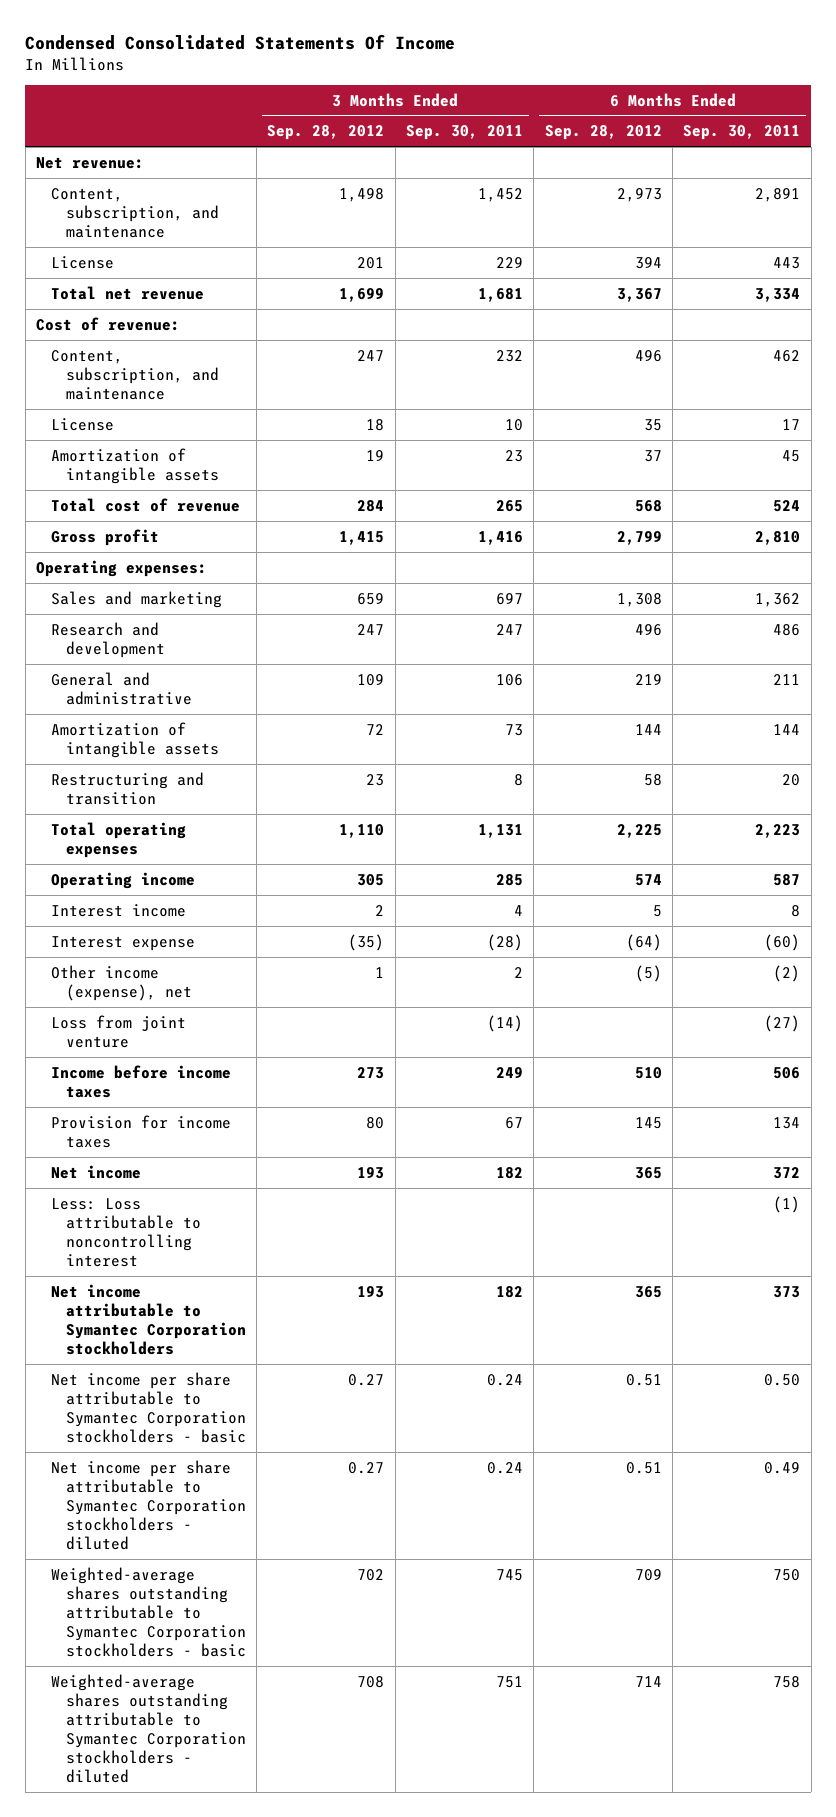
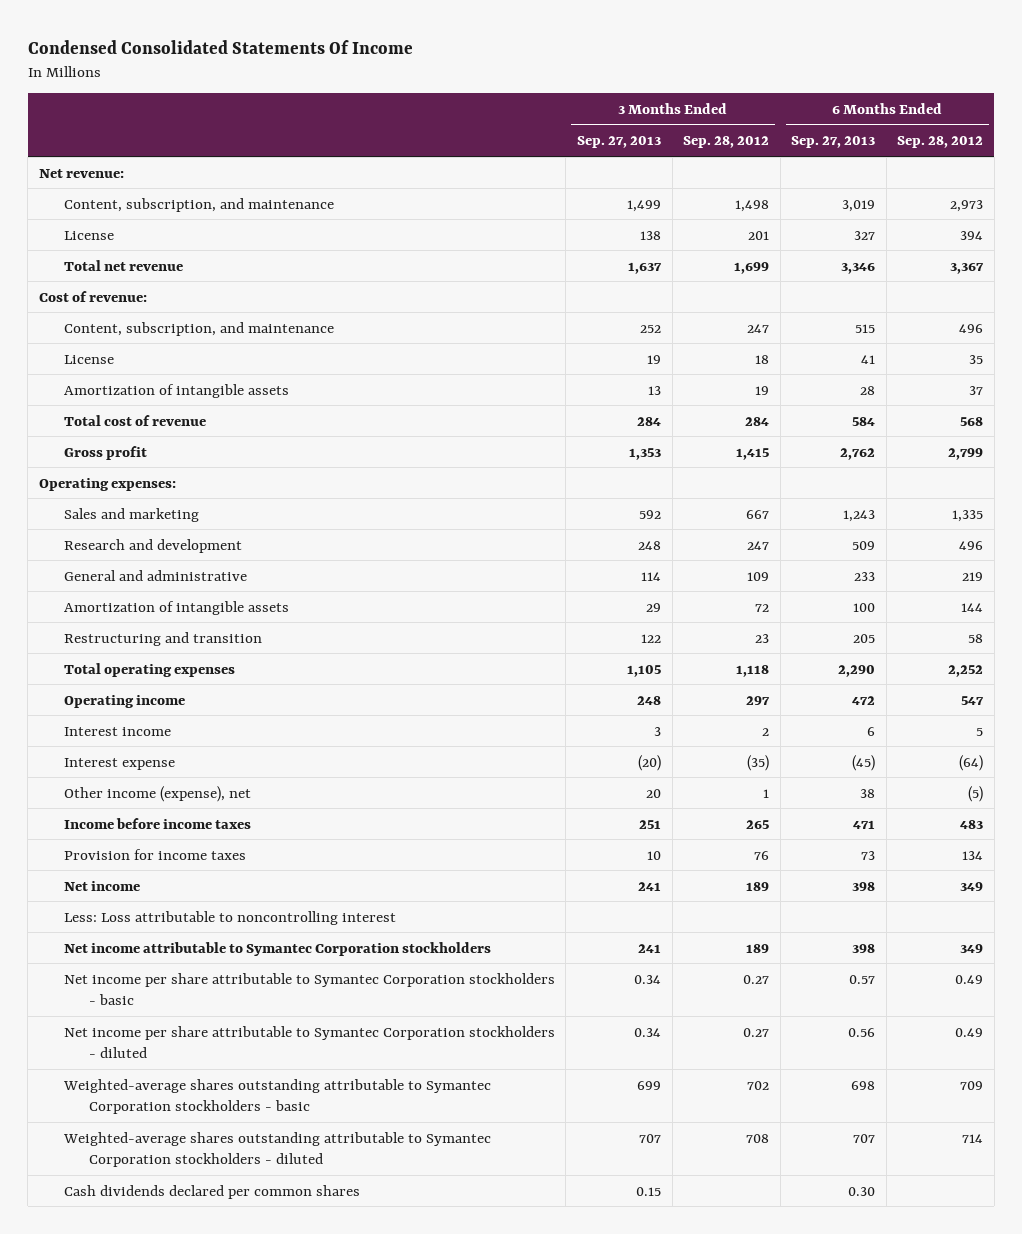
[406,125,524,141] Sep. 30, 2011 -> none
[683,125,801,141] Sep. 30, 2011 -> none
none -> [577,136,662,149] Sep. 27, 2013
none -> [791,136,876,149] Sep. 27, 2013
[357,592,385,605] 659 -> [746,509,770,519] 667
[616,592,662,607] 1,308 -> [952,509,984,522] 1,335
[339,823,385,838] 1,110 -> [736,664,770,677] 1,118
[616,823,662,838] 2,225 -> [948,664,984,677] 2,252
[357,873,385,886] 305 -> [746,695,771,705] 297
[634,873,662,886] 574 -> [961,695,985,705] 547
[50,1014,186,1048] Loss from joint venture -> none
[357,1066,385,1079] 273 -> [746,819,770,829] 265
[634,1066,662,1079] 510 -> [960,819,984,829] 483
[366,1116,385,1129] 80 -> [754,850,770,860] 76
[634,1116,662,1129] 145 -> [962,850,984,860] 134
[357,1166,385,1179] 193 -> [746,881,770,891] 189
[634,1166,662,1179] 365 -> [960,881,984,891] 349
[357,1285,385,1298] 193 -> [746,943,770,953] 189
[634,1285,662,1298] 365 -> [960,943,984,953] 349
[625,1373,662,1386] 0.51 -> [955,974,984,984] 0.49
[625,1461,662,1474] 0.51 -> [955,1027,984,1037] 0.49
none -> [63,1184,360,1199] Cash dividends declared per common shares

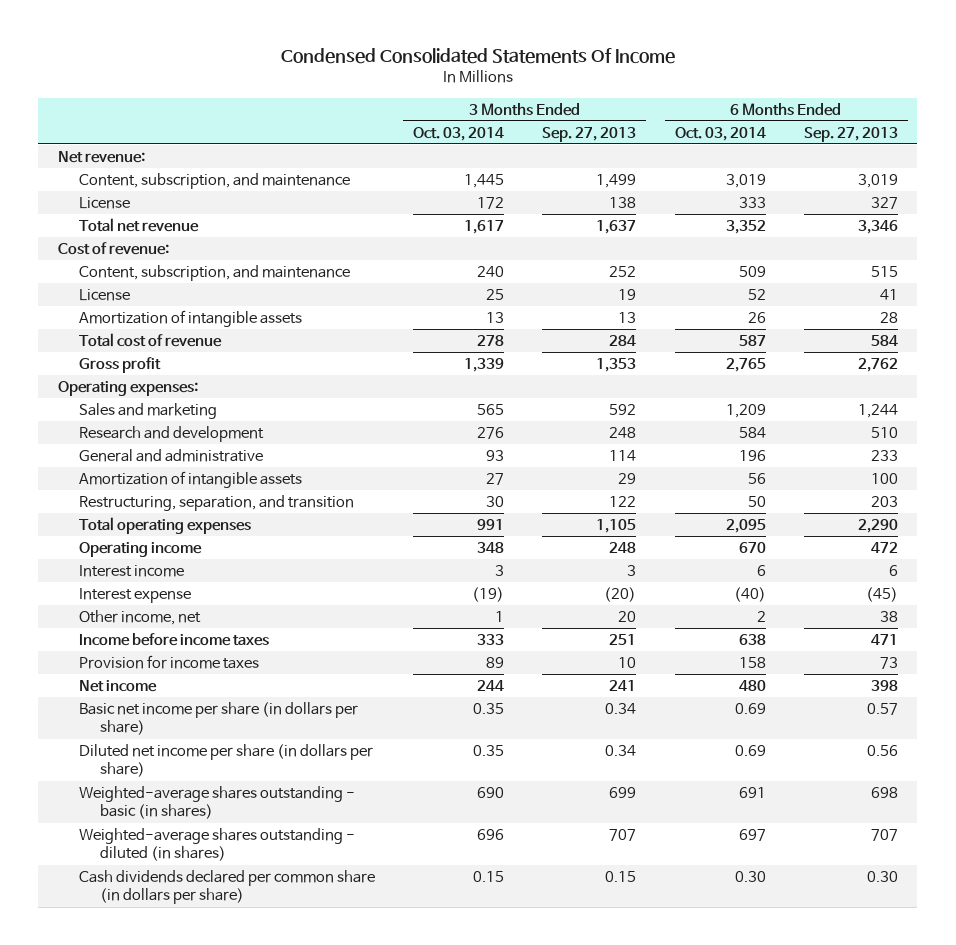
[683,136,770,149] Sep. 28, 2012 -> none
[897,136,984,149] Sep. 28, 2012 -> none
none -> [413,126,505,141] Oct. 03, 2014
none -> [674,126,766,141] Oct. 03, 2014
[843,509,876,522] 1,243 -> [858,404,899,419] 1,244
[852,540,876,550] 509 -> [871,427,899,439] 510
[63,631,262,646] Restructuring and transition -> [78,495,354,512] Restructuring, separation, and transition
[853,633,876,643] 205 -> [871,496,899,508] 203
[63,785,251,802] Other income (expense), net -> [78,610,201,626] Other income, net
[63,910,396,925] Less: Loss attributable to noncontrolling interest -> none
[63,941,491,956] Net income attributable to Symantec Corporation stockholders -> none
[63,972,555,1006] Net income per share attributable to Symantec Corporation stockholders - basic -> [78,702,358,736] Basic net income per share (in dollars per share)
[63,1025,555,1059] Net income per share attributable to Symantec Corporation stockholders - diluted -> [78,744,373,778] Diluted net income per share (in dollars per share)
[62,1078,491,1115] Weighted-average shares outstanding attributable to Symantec Corporation stockholders - basic -> [78,786,355,820] Weighted-average shares outstanding - basic (in shares)
[62,1131,491,1168] Weighted-average shares outstanding attributable to Symantec Corporation stockholders - diluted -> [78,828,355,862] Weighted-average shares outstanding - diluted (in shares)
[63,1184,360,1199] Cash dividends declared per common shares -> [78,870,375,905] Cash dividends declared per common share (in dollars per share)

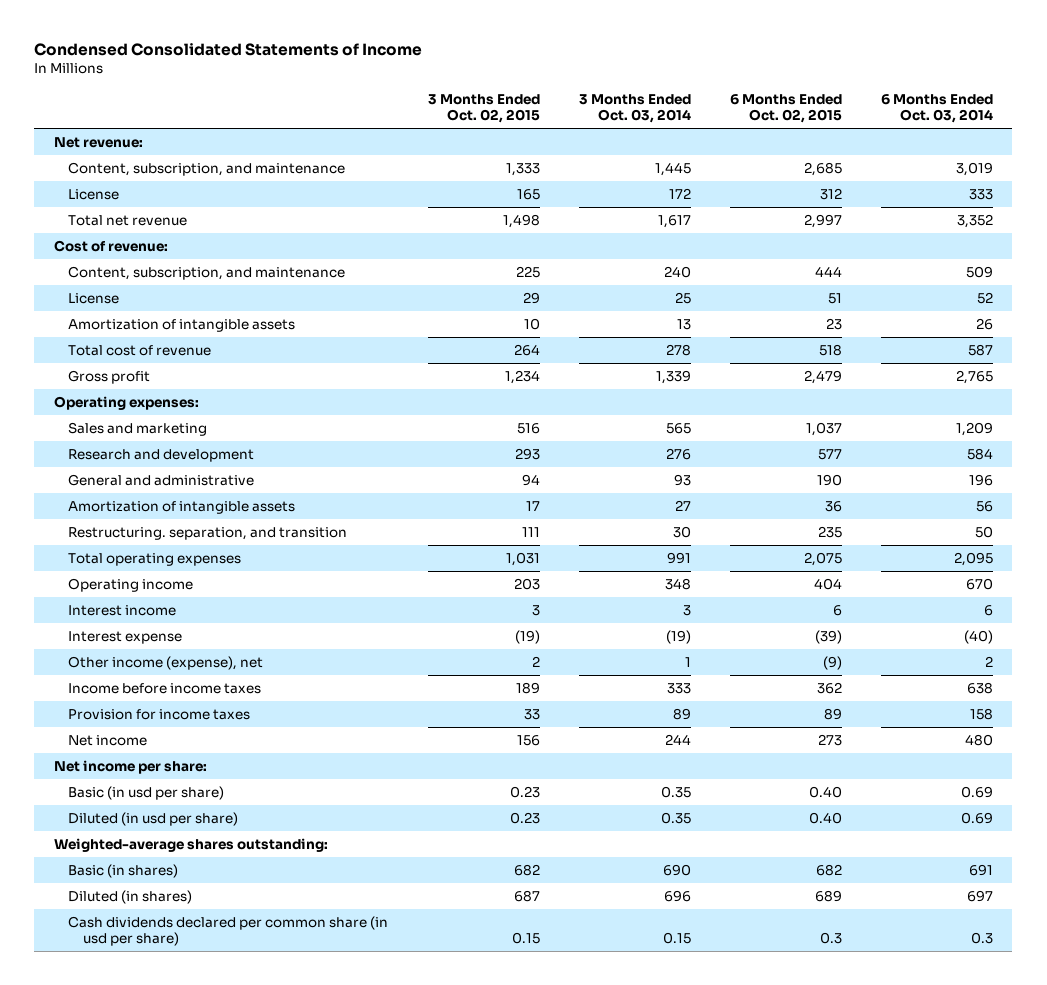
[280,47,675,64] Condensed Consolidated Statements Of Income -> [34,43,423,57] Condensed Consolidated Statements of Income
[542,126,637,142] Sep. 27, 2013 -> none
[804,126,899,142] Sep. 27, 2013 -> none
none -> [427,94,540,124] 3 Months Ended Oct. 02, 2015
none -> [729,94,842,124] 6 Months Ended Oct. 02, 2015
[78,495,354,512] Restructuring, separation, and transition -> [68,526,348,540] Restructuring. separation, and transition
[78,610,201,626] Other income, net -> [68,655,264,670] Other income (expense), net
none -> [53,759,207,774] Net income per share:
[78,702,358,736] Basic net income per share (in dollars per share) -> [68,785,225,800] Basic (in usd per share)
[78,744,373,778] Diluted net income per share (in dollars per share) -> [68,811,239,826] Diluted (in usd per share)
none -> [53,837,328,852] Weighted-average shares outstanding:
[78,786,355,820] Weighted-average shares outstanding - basic (in shares) -> [68,863,179,878] Basic (in shares)
[78,828,355,862] Weighted-average shares outstanding - diluted (in shares) -> [68,889,193,904] Diluted (in shares)
[78,870,375,905] Cash dividends declared per common share (in dollars per share) -> [68,915,389,946] Cash dividends declared per common share (in usd per share)
[734,871,766,883] 0.30 -> [970,931,993,944] 0.3

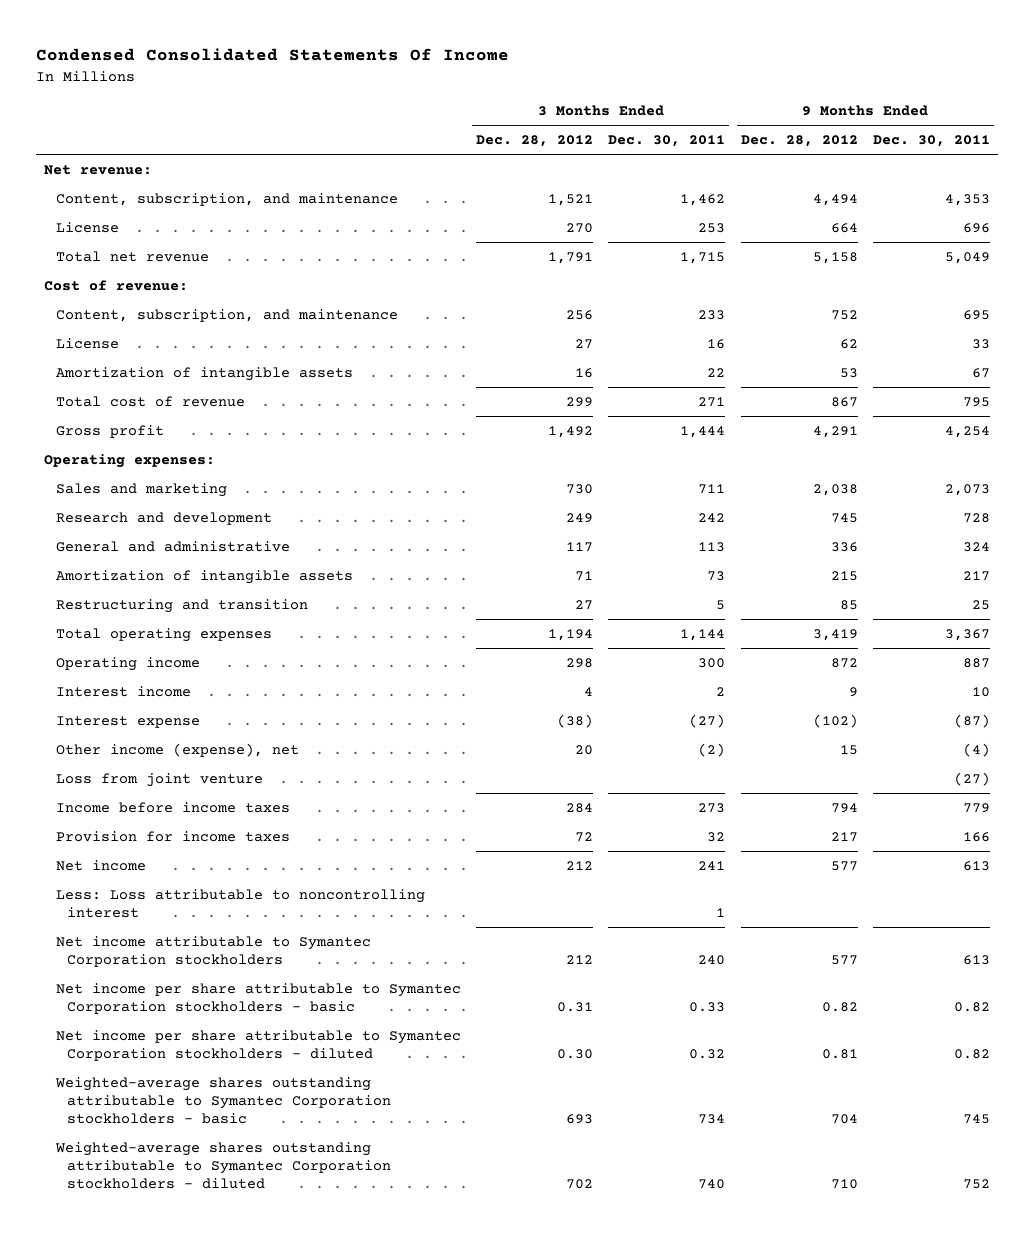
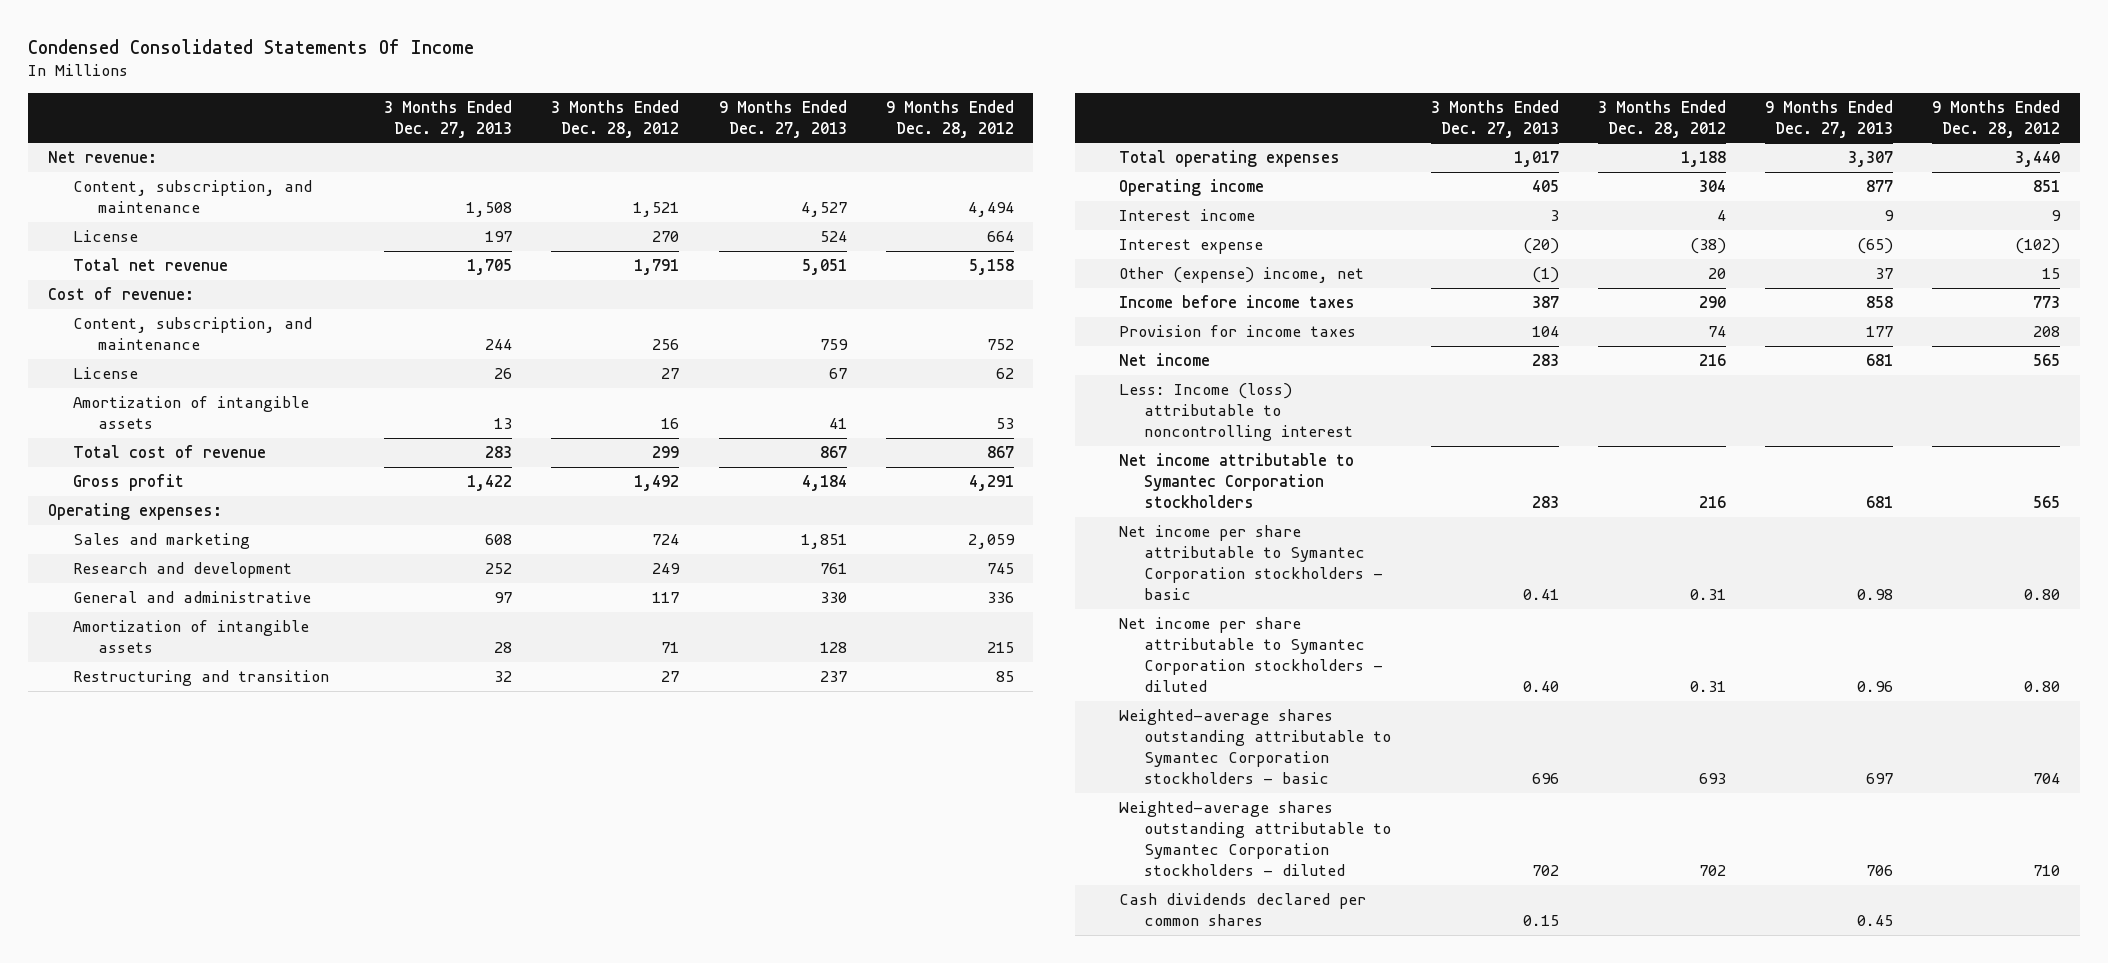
[608,135,726,148] Dec. 30, 2011 -> none
[872,135,990,148] Dec. 30, 2011 -> none
none -> [384,99,513,138] 3 Months Ended Dec. 27, 2013
none -> [718,99,847,138] 9 Months Ended Dec. 27, 2013
[565,484,593,495] 730 -> [652,534,680,546] 724
[812,484,858,497] 2,038 -> [967,534,1015,550] 2,059
[547,629,593,642] 1,194 -> [1680,151,1726,168] 1,188
[812,629,858,642] 3,419 -> [2015,151,2061,168] 3,440
[565,658,593,669] 298 -> [1698,180,1726,193] 304
[830,658,858,669] 872 -> [2033,180,2061,193] 851
[55,773,263,788] Loss from joint venture -> none
[55,743,299,758] Other income (expense), net -> [1119,267,1365,284] Other (expense) income, net
[565,803,593,814] 284 -> [1698,296,1726,309] 290
[830,803,858,814] 794 -> [2033,296,2061,309] 773
[574,832,593,843] 72 -> [1707,326,1726,338] 74
[830,832,858,843] 217 -> [2033,326,2061,338] 208
[565,861,593,871] 212 -> [1698,354,1726,367] 216
[830,861,858,872] 577 -> [2033,354,2061,367] 565
[55,889,425,918] Less: Loss attributable to noncontrolling interest -> [1119,383,1354,442] Less: Income (loss) attributable to noncontrolling interest
[565,954,593,964] 212 -> [1698,496,1726,509] 216
[830,954,858,965] 577 -> [2033,496,2061,509] 565
[821,1001,858,1012] 0.82 -> [2024,589,2061,601] 0.80
[556,1048,593,1059] 0.30 -> [1689,681,1726,693] 0.31
[821,1048,858,1059] 0.81 -> [2024,681,2061,693] 0.80
none -> [1119,893,1367,927] Cash dividends declared per common shares

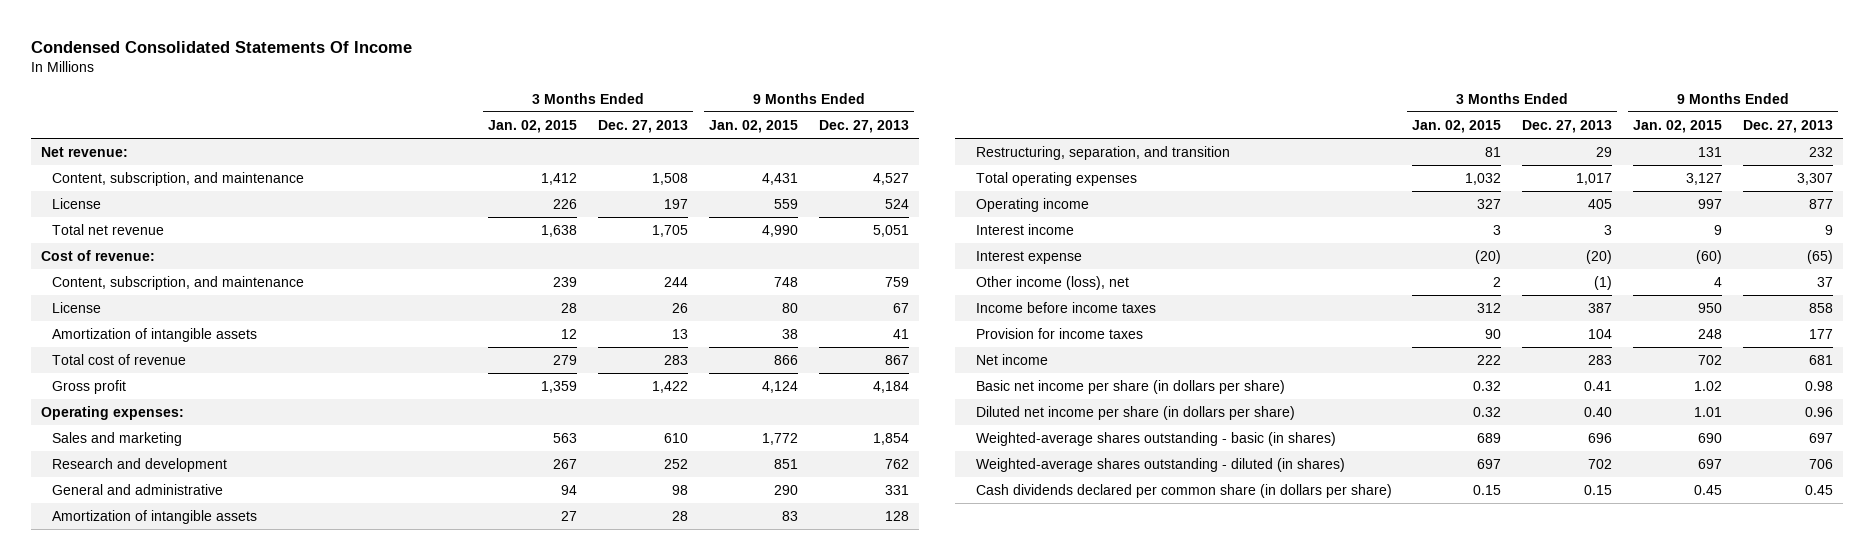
[551,99,680,138] 3 Months Ended Dec. 28, 2012 -> none
[885,99,1014,138] 9 Months Ended Dec. 28, 2012 -> none
none -> [488,119,578,133] Jan. 02, 2015
none -> [709,119,799,133] Jan. 02, 2015
[485,534,513,546] 608 -> [664,432,689,443] 610
[800,534,847,550] 1,851 -> [872,432,909,445] 1,854
[819,563,847,575] 761 -> [884,458,909,469] 762
[494,592,513,604] 97 -> [672,484,689,495] 98
[819,592,847,604] 330 -> [884,484,909,495] 331
[72,670,329,687] Restructuring and transition -> [975,145,1230,160] Restructuring, separation, and transition
[494,671,513,683] 32 -> [1596,146,1613,157] 29
[819,671,847,683] 237 -> [1808,146,1833,157] 232
[1119,267,1365,284] Other (expense) income, net -> [975,275,1129,290] Other income (loss), net
[1119,383,1354,442] Less: Income (loss) attributable to noncontrolling interest -> none
[1119,453,1355,509] Net income attributable to Symantec Corporation stockholders -> none
[1119,525,1384,601] Net income per share attributable to Symantec Corporation stockholders - basic -> [975,379,1285,394] Basic net income per share (in dollars per share)
[1119,617,1384,693] Net income per share attributable to Symantec Corporation stockholders - diluted -> [975,405,1295,420] Diluted net income per share (in dollars per share)
[1119,709,1392,785] Weighted-average shares outstanding attributable to Symantec Corporation stockholders - basic -> [975,431,1336,446] Weighted-average shares outstanding - basic (in shares)
[1119,801,1392,877] Weighted-average shares outstanding attributable to Symantec Corporation stockholders - diluted -> [975,457,1345,472] Weighted-average shares outstanding - diluted (in shares)
[1119,893,1367,927] Cash dividends declared per common shares -> [975,483,1392,498] Cash dividends declared per common share (in dollars per share)

